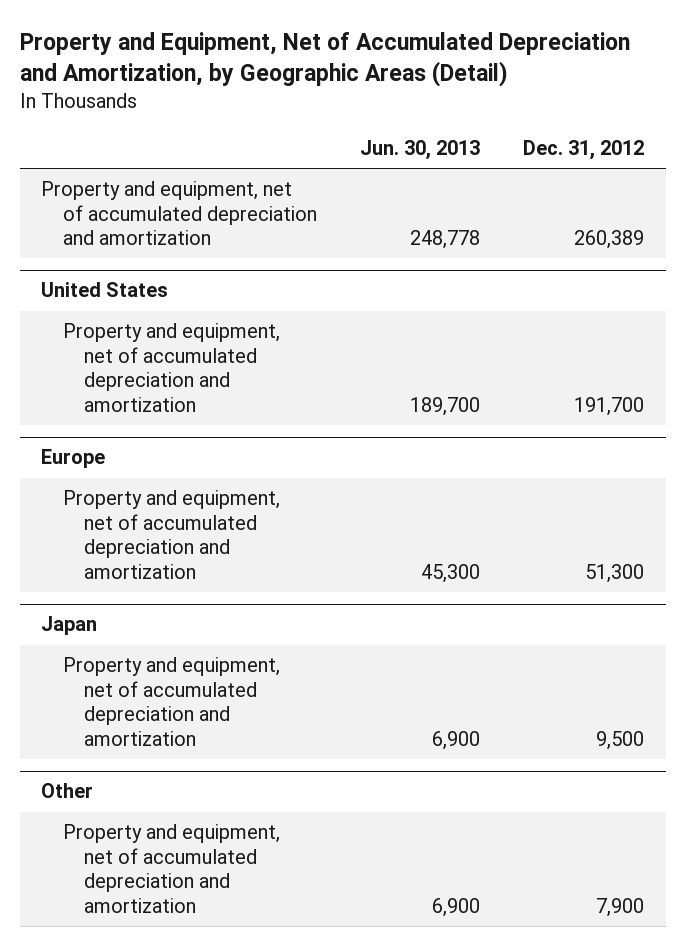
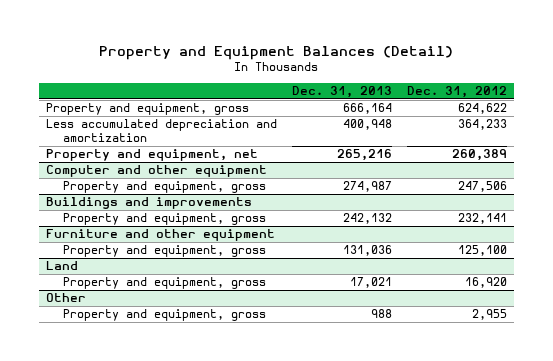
[19,32,630,88] Property and Equipment, Net of Accumulated Depreciation and Amortization, by Geographic Areas (Detail) -> [99,46,454,61] Property and Equipment Balances (Detail)
[359,140,480,161] Jun. 30, 2013 -> none
none -> [291,86,392,99] Dec. 31, 2013
[41,282,169,298] United States -> none
[62,323,280,412] Property and equipment, net of accumulated depreciation and amortization -> none
[41,449,106,469] Europe -> none
[62,490,280,579] Property and equipment, net of accumulated depreciation and amortization -> none
[41,616,98,636] Japan -> none
[62,657,280,746] Property and equipment, net of accumulated depreciation and amortization -> none
none -> [46,103,250,116] Property and equipment, gross
none -> [46,119,278,142] Less accumulated depreciation and amortization
[41,181,317,246] Property and equipment, net of accumulated depreciation and amortization -> [46,149,259,162] Property and equipment, net
none -> [46,165,268,178] Computer and other equipment
none -> [63,181,267,194] Property and equipment, gross
none -> [46,197,253,210] Buildings and improvements
none -> [63,213,267,226] Property and equipment, gross
none -> [46,229,276,242] Furniture and other equipment
none -> [63,245,267,258] Property and equipment, gross
none -> [46,261,79,271] Land
none -> [63,277,267,290] Property and equipment, gross
[62,824,280,913] Property and equipment, net of accumulated depreciation and amortization -> none
none -> [63,309,267,322] Property and equipment, gross

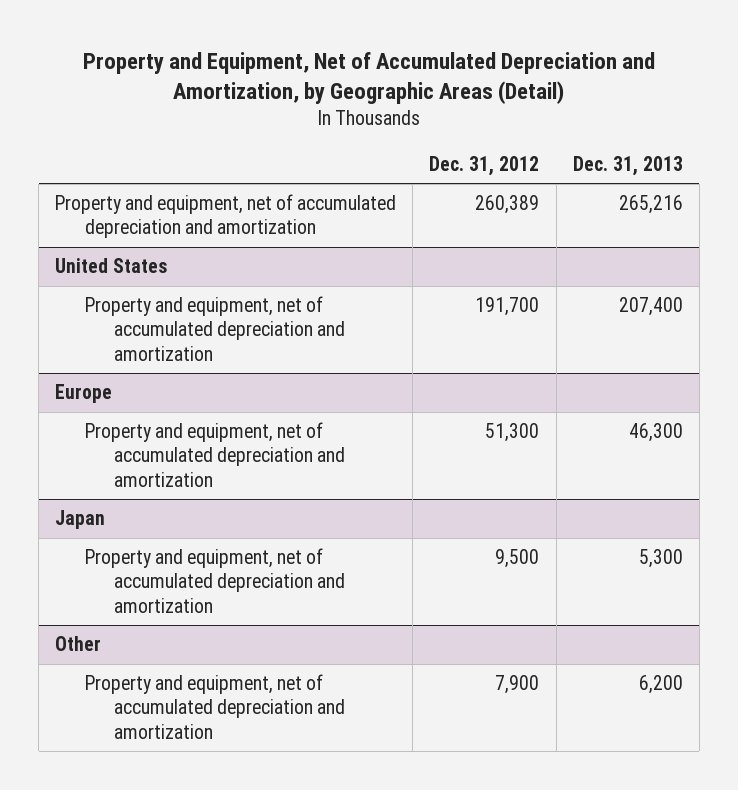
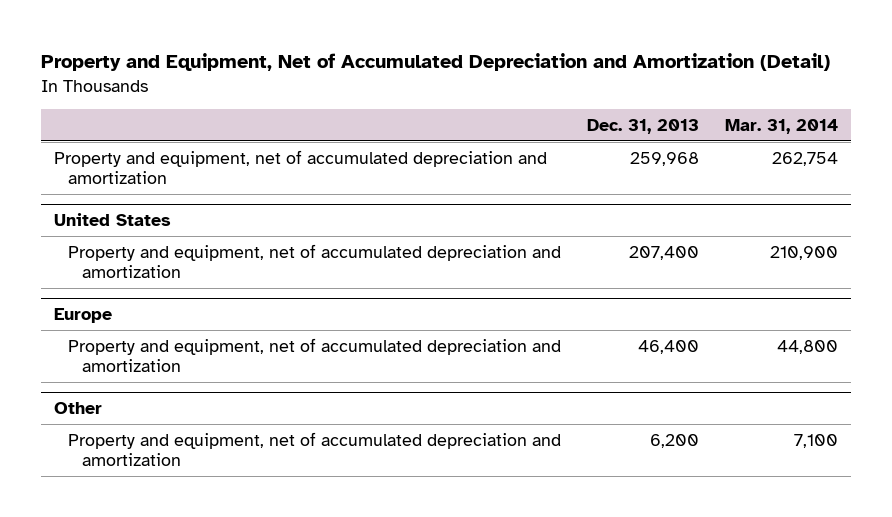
[82,51,655,104] Property and Equipment, Net of Accumulated Depreciation and Amortization, by Geographic Areas (Detail) -> [40,53,830,72] Property and Equipment, Net of Accumulated Depreciation and Amortization (Detail)
[429,155,540,176] Dec. 31, 2012 -> none
none -> [724,119,838,135] Mar. 31, 2014
[618,195,683,215] 265,216 -> [629,151,699,166] 259,968
[55,510,106,530] Japan -> none
[84,548,346,613] Property and equipment, net of accumulated depreciation and amortization -> none
[628,423,683,443] 46,300 -> [637,339,699,354] 46,400

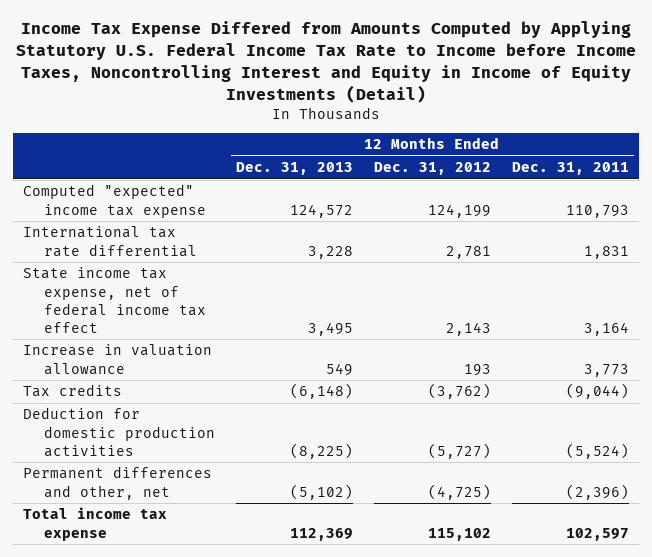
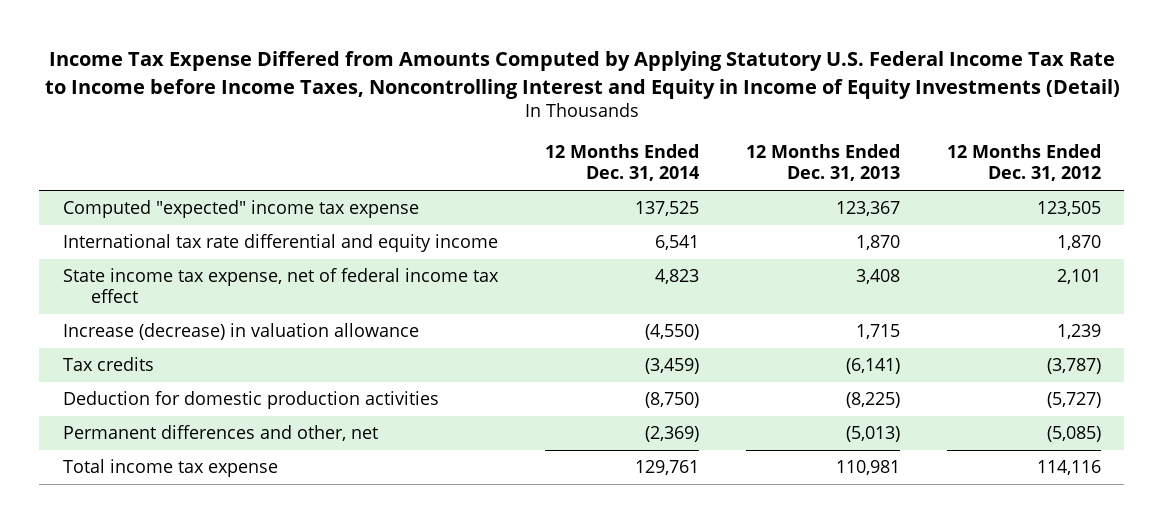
[511,162,629,176] Dec. 31, 2011 -> none
none -> [544,144,699,182] 12 Months Ended Dec. 31, 2014
[289,203,353,218] 124,572 -> [835,201,900,217] 123,367
[427,203,491,218] 124,199 -> [1036,201,1101,217] 123,505
[23,226,198,257] International tax rate differential -> [62,234,498,253] International tax rate differential and equity income
[307,245,353,259] 3,228 -> [855,235,900,251] 1,870
[445,245,491,259] 2,781 -> [1056,235,1101,251] 1,870
[307,321,353,336] 3,495 -> [855,269,900,285] 3,408
[445,321,491,336] 2,143 -> [1056,269,1101,285] 2,101
[23,344,213,375] Increase in valuation allowance -> [62,323,419,341] Increase (decrease) in valuation allowance
[325,362,353,376] 549 -> [855,324,900,340] 1,715
[463,363,491,376] 193 -> [1056,324,1101,340] 1,239
[289,383,353,400] (6,148) -> [845,358,900,375] (6,141)
[427,383,491,400] (3,762) -> [1046,358,1101,375] (3,787)
[289,483,353,500] (5,102) -> [845,426,900,443] (5,013)
[427,483,491,500] (4,725) -> [1046,426,1101,443] (5,085)
[289,527,353,541] 112,369 -> [835,460,900,476] 110,981
[427,527,491,541] 115,102 -> [1036,460,1101,476] 114,116

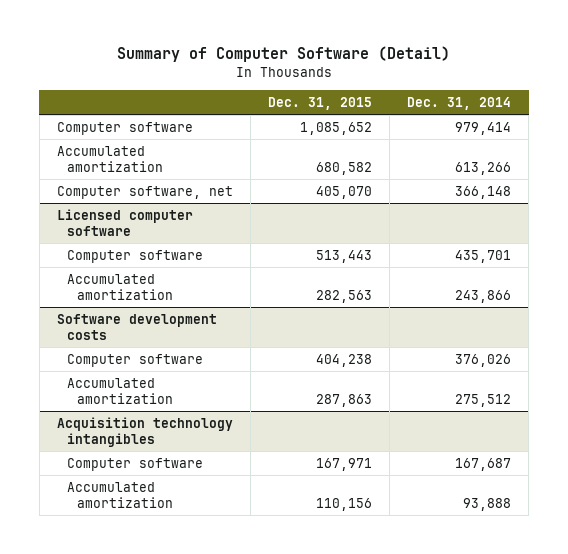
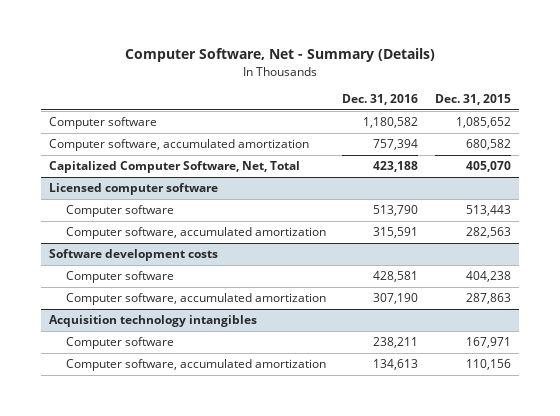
[116,46,450,63] Summary of Computer Software (Detail) -> [124,48,435,63] Computer Software, Net - Summary (Details)
[406,96,511,110] Dec. 31, 2014 -> none
none -> [342,94,419,106] Dec. 31, 2016
[56,145,164,172] Accumulated amortization -> [48,139,309,152] Computer software, accumulated amortization
[56,185,233,199] Computer software, net -> [48,161,300,174] Capitalized Computer Software, Net, Total
[67,273,174,300] Accumulated amortization -> [65,227,326,240] Computer software, accumulated amortization
[67,377,174,404] Accumulated amortization -> [65,293,326,306] Computer software, accumulated amortization
[67,481,174,508] Accumulated amortization -> [65,359,326,372] Computer software, accumulated amortization

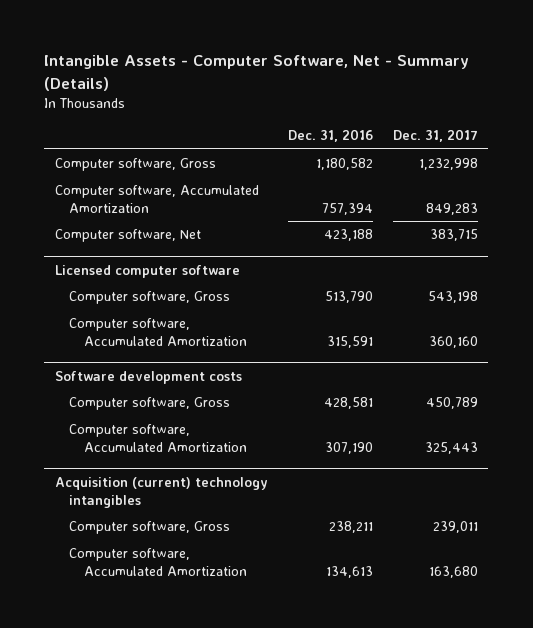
[124,48,435,63] Computer Software, Net - Summary (Details) -> [44,55,470,91] Intangible Assets - Computer Software, Net - Summary (Details)
[434,94,511,106] Dec. 31, 2015 -> none
none -> [393,129,479,143] Dec. 31, 2017
[48,117,157,130] Computer software -> [54,158,216,172] Computer software, Gross
[48,139,309,152] Computer software, accumulated amortization -> [54,185,259,213] Computer software, Accumulated Amortization
[48,161,300,174] Capitalized Computer Software, Net, Total -> [54,229,201,243] Computer software, Net
[65,205,174,218] Computer software -> [69,291,231,305] Computer software, Gross
[65,227,326,240] Computer software, accumulated amortization -> [69,318,247,346] Computer software, Accumulated Amortization
[65,271,174,284] Computer software -> [69,397,231,411] Computer software, Gross
[65,293,326,306] Computer software, accumulated amortization -> [69,424,247,452] Computer software, Accumulated Amortization
[48,315,257,328] Acquisition technology intangibles -> [54,476,268,508] Acquisition (current) technology intangibles
[65,337,174,350] Computer software -> [69,521,231,535] Computer software, Gross
[65,359,326,372] Computer software, accumulated amortization -> [69,548,247,576] Computer software, Accumulated Amortization

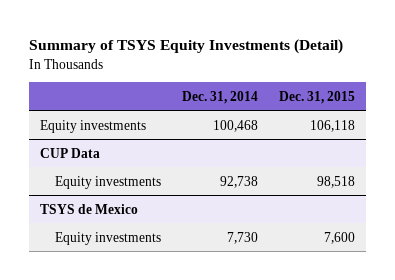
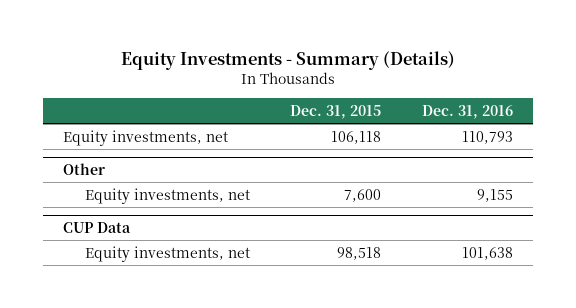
[29,39,344,55] Summary of TSYS Equity Investments (Detail) -> [120,50,455,70] Equity Investments - Summary (Details)
[181,90,258,104] Dec. 31, 2014 -> none
none -> [421,104,513,119] Dec. 31, 2016
[39,119,146,133] Equity investments -> [62,129,228,146] Equity investments, net
none -> [62,162,105,175] Other
none -> [84,187,250,204] Equity investments, net
[39,203,138,214] TSYS de Mexico -> none
[54,231,161,245] Equity investments -> none
[54,175,161,189] Equity investments -> [84,245,250,262] Equity investments, net

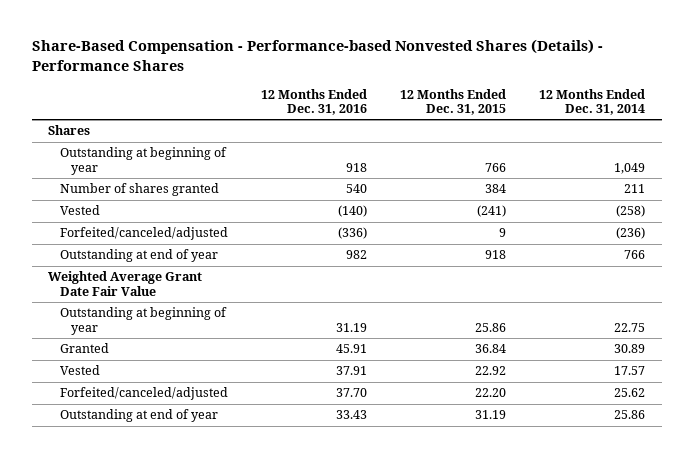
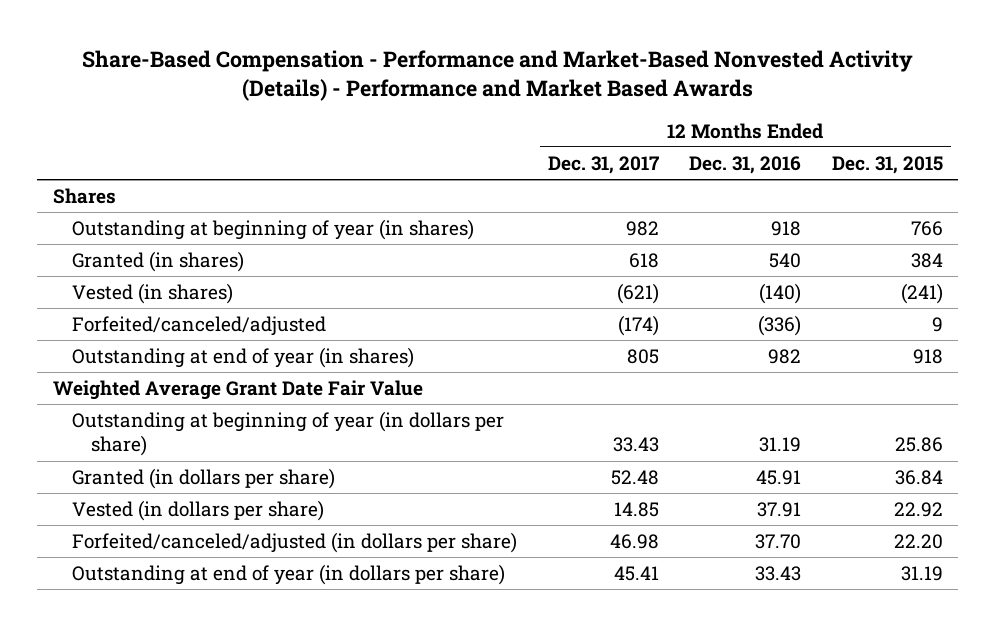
[31,39,603,71] Share-Based Compensation - Performance-based Nonvested Shares (Details) - Performance Shares -> [81,49,913,101] Share-Based Compensation - Performance and Market-Based Nonvested Activity (Details) - Performance and Market Based Awards
[539,88,646,116] 12 Months Ended Dec. 31, 2014 -> none
none -> [547,155,659,174] Dec. 31, 2017
[59,147,227,175] Outstanding at beginning of year -> [71,218,474,240] Outstanding at beginning of year (in shares)
[59,183,219,197] Number of shares granted -> [71,250,244,272] Granted (in shares)
[59,205,100,216] Vested -> [71,282,233,304] Vested (in shares)
[59,249,218,263] Outstanding at end of year -> [71,346,414,368] Outstanding at end of year (in shares)
[59,307,227,335] Outstanding at beginning of year -> [71,410,504,457] Outstanding at beginning of year (in dollars per share)
[59,343,109,354] Granted -> [71,467,335,489] Granted (in dollars per share)
[59,365,100,376] Vested -> [71,499,324,521] Vested (in dollars per share)
[59,387,228,401] Forfeited/canceled/adjusted -> [71,531,517,553] Forfeited/canceled/adjusted (in dollars per share)
[59,409,218,423] Outstanding at end of year -> [71,563,505,585] Outstanding at end of year (in dollars per share)

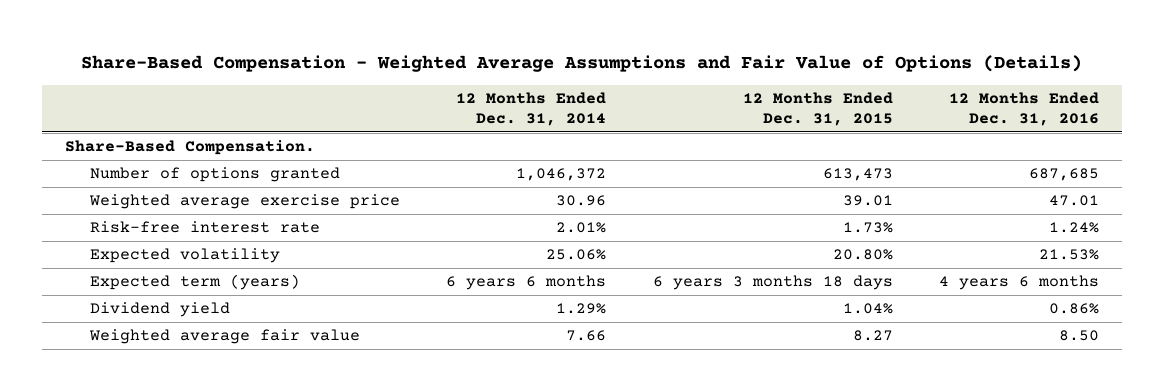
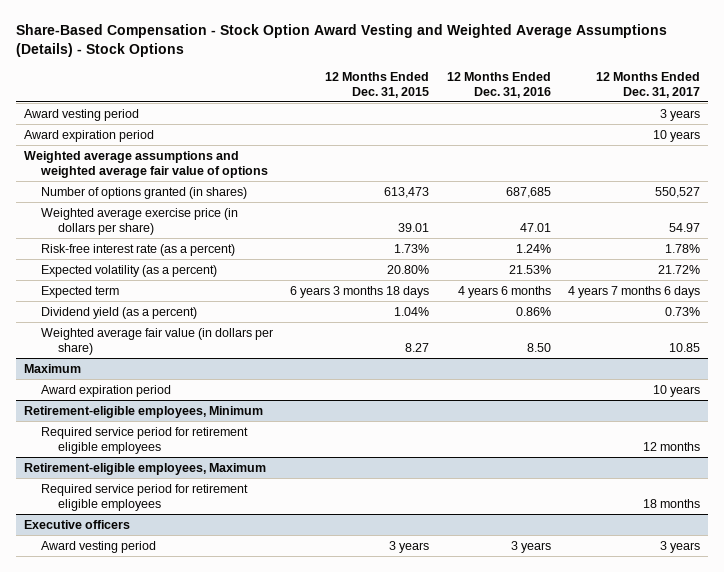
[81,54,1083,72] Share-Based Compensation - Weighted Average Assumptions and Fair Value of Options (Details) -> [15,23,667,58] Share-Based Compensation - Stock Option Award Vesting and Weighted Average Assumptions (Details) - Stock Options
[456,91,607,127] 12 Months Ended Dec. 31, 2014 -> none
none -> [595,71,700,98] 12 Months Ended Dec. 31, 2017
[65,140,316,156] Share-Based Compensation. -> none
none -> [24,108,140,121] Award vesting period
none -> [24,129,155,142] Award expiration period
none -> [24,150,269,178] Weighted average assumptions and weighted average fair value of options
[89,167,340,183] Number of options granted -> [41,186,248,199] Number of options granted (in shares)
[88,194,400,210] Weighted average exercise price -> [41,207,239,235] Weighted average exercise price (in dollars per share)
[89,221,320,234] Risk-free interest rate -> [41,243,236,256] Risk-free interest rate (as a percent)
[89,248,280,264] Expected volatility -> [41,264,218,277] Expected volatility (as a percent)
[89,274,300,291] Expected term (years) -> [41,285,120,298] Expected term
[89,302,230,318] Dividend yield -> [41,306,198,319] Dividend yield (as a percent)
[88,329,360,345] Weighted average fair value -> [41,327,274,355] Weighted average fair value (in dollars per share)
none -> [24,363,82,373] Maximum
none -> [41,384,172,397] Award expiration period
none -> [24,405,264,418] Retirement-eligible employees, Minimum
none -> [41,426,249,454] Required service period for retirement eligible employees
none -> [24,462,267,475] Retirement-eligible employees, Maximum
none -> [41,483,249,511] Required service period for retirement eligible employees
none -> [24,519,131,529] Executive officers
none -> [41,540,157,553] Award vesting period

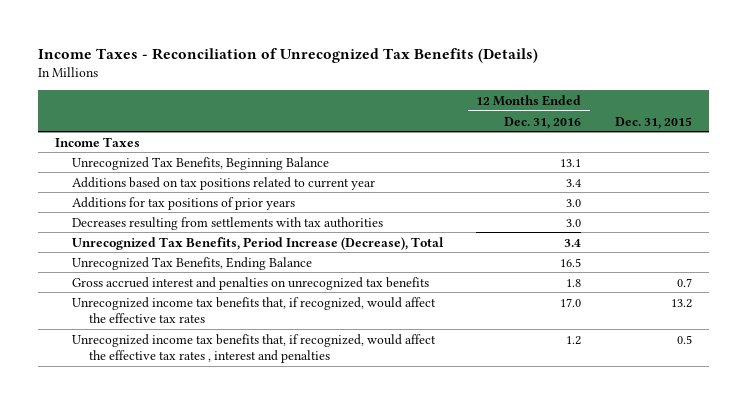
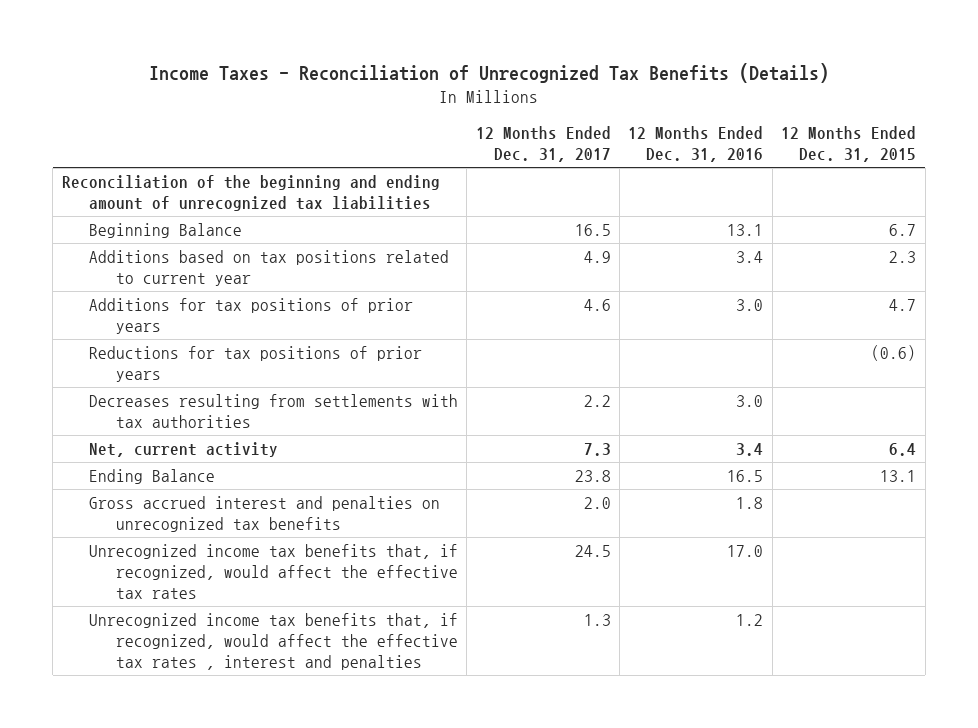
[614,116,692,129] Dec. 31, 2015 -> none
none -> [475,125,611,163] 12 Months Ended Dec. 31, 2017
none -> [781,125,917,163] 12 Months Ended Dec. 31, 2015
[54,136,140,147] Income Taxes -> none
none -> [61,175,440,212] Reconciliation of the beginning and ending amount of unrecognized tax liabilities
[71,156,329,170] Unrecognized Tax Benefits, Beginning Balance -> [88,223,242,239] Beginning Balance
none -> [88,346,422,383] Reductions for tax positions of prior years
[71,236,444,250] Unrecognized Tax Benefits, Period Increase (Decrease), Total -> [88,442,278,458] Net, current activity
[71,256,312,270] Unrecognized Tax Benefits, Ending Balance -> [88,469,215,485] Ending Balance

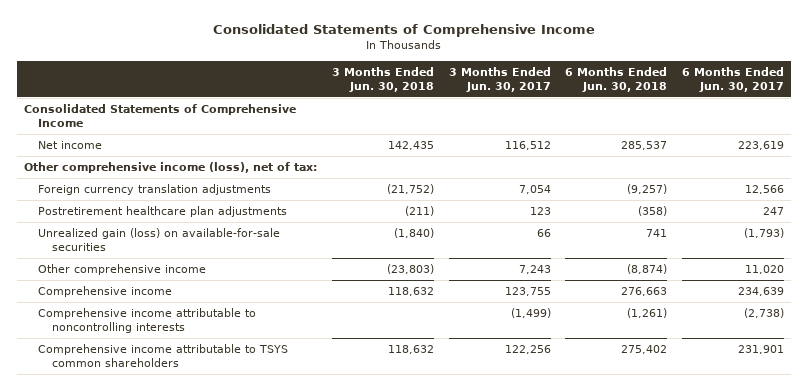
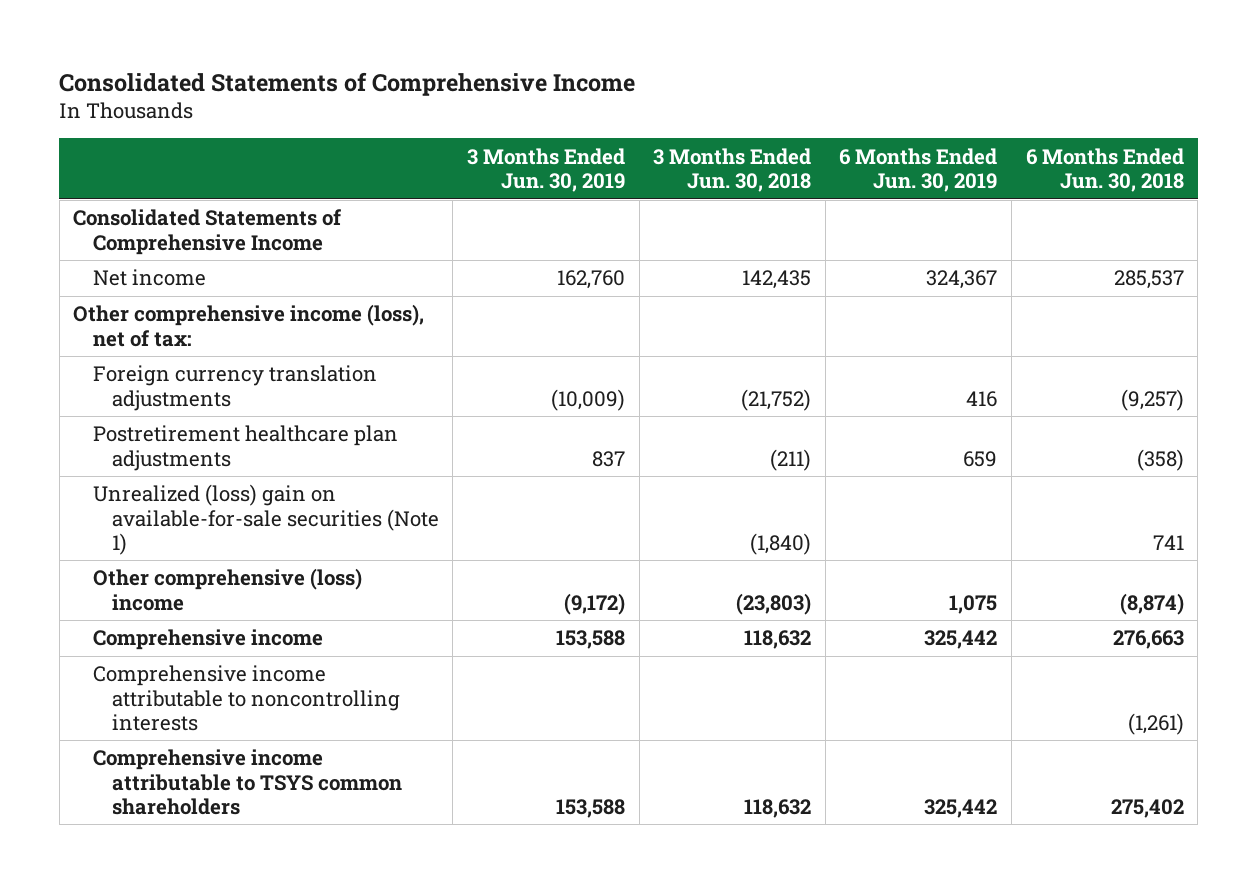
[448,66,551,92] 3 Months Ended Jun. 30, 2017 -> none
[681,66,784,92] 6 Months Ended Jun. 30, 2017 -> none
none -> [466,147,625,192] 3 Months Ended Jun. 30, 2019
none -> [839,147,998,192] 6 Months Ended Jun. 30, 2019
[38,228,281,252] Unrealized gain (loss) on available-for-sale securities -> [92,484,439,555] Unrealized (loss) gain on available-for-sale securities (Note 1)
[38,264,207,276] Other comprehensive income -> [92,568,362,611] Other comprehensive (loss) income

